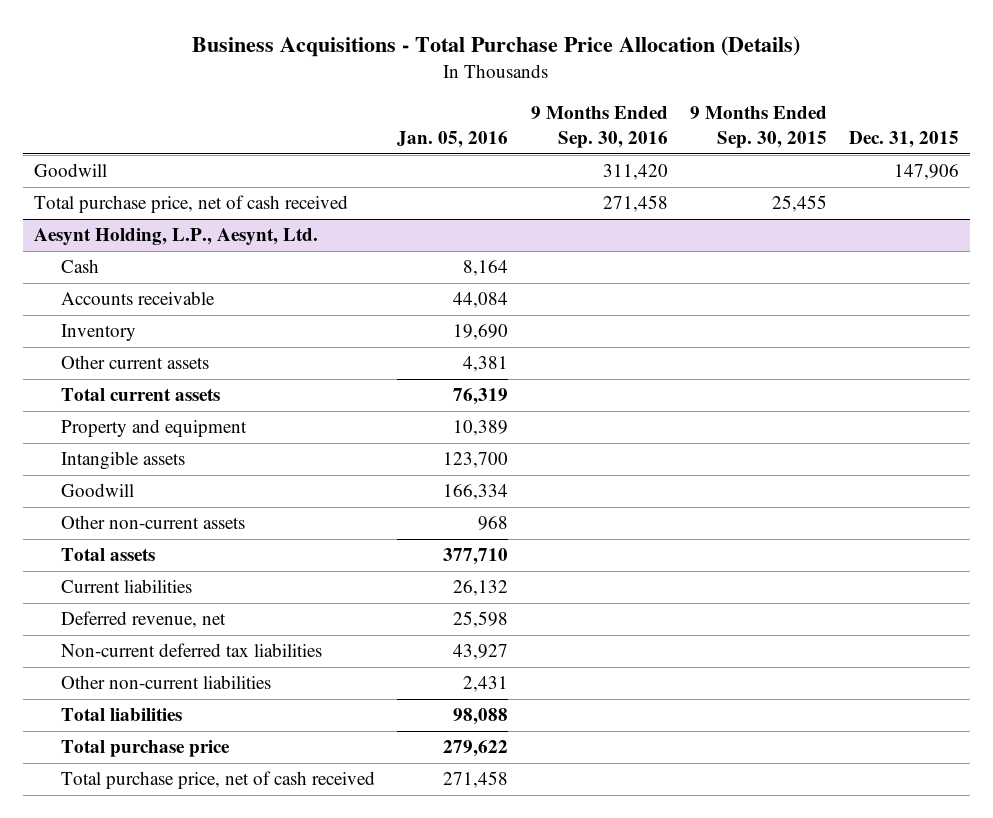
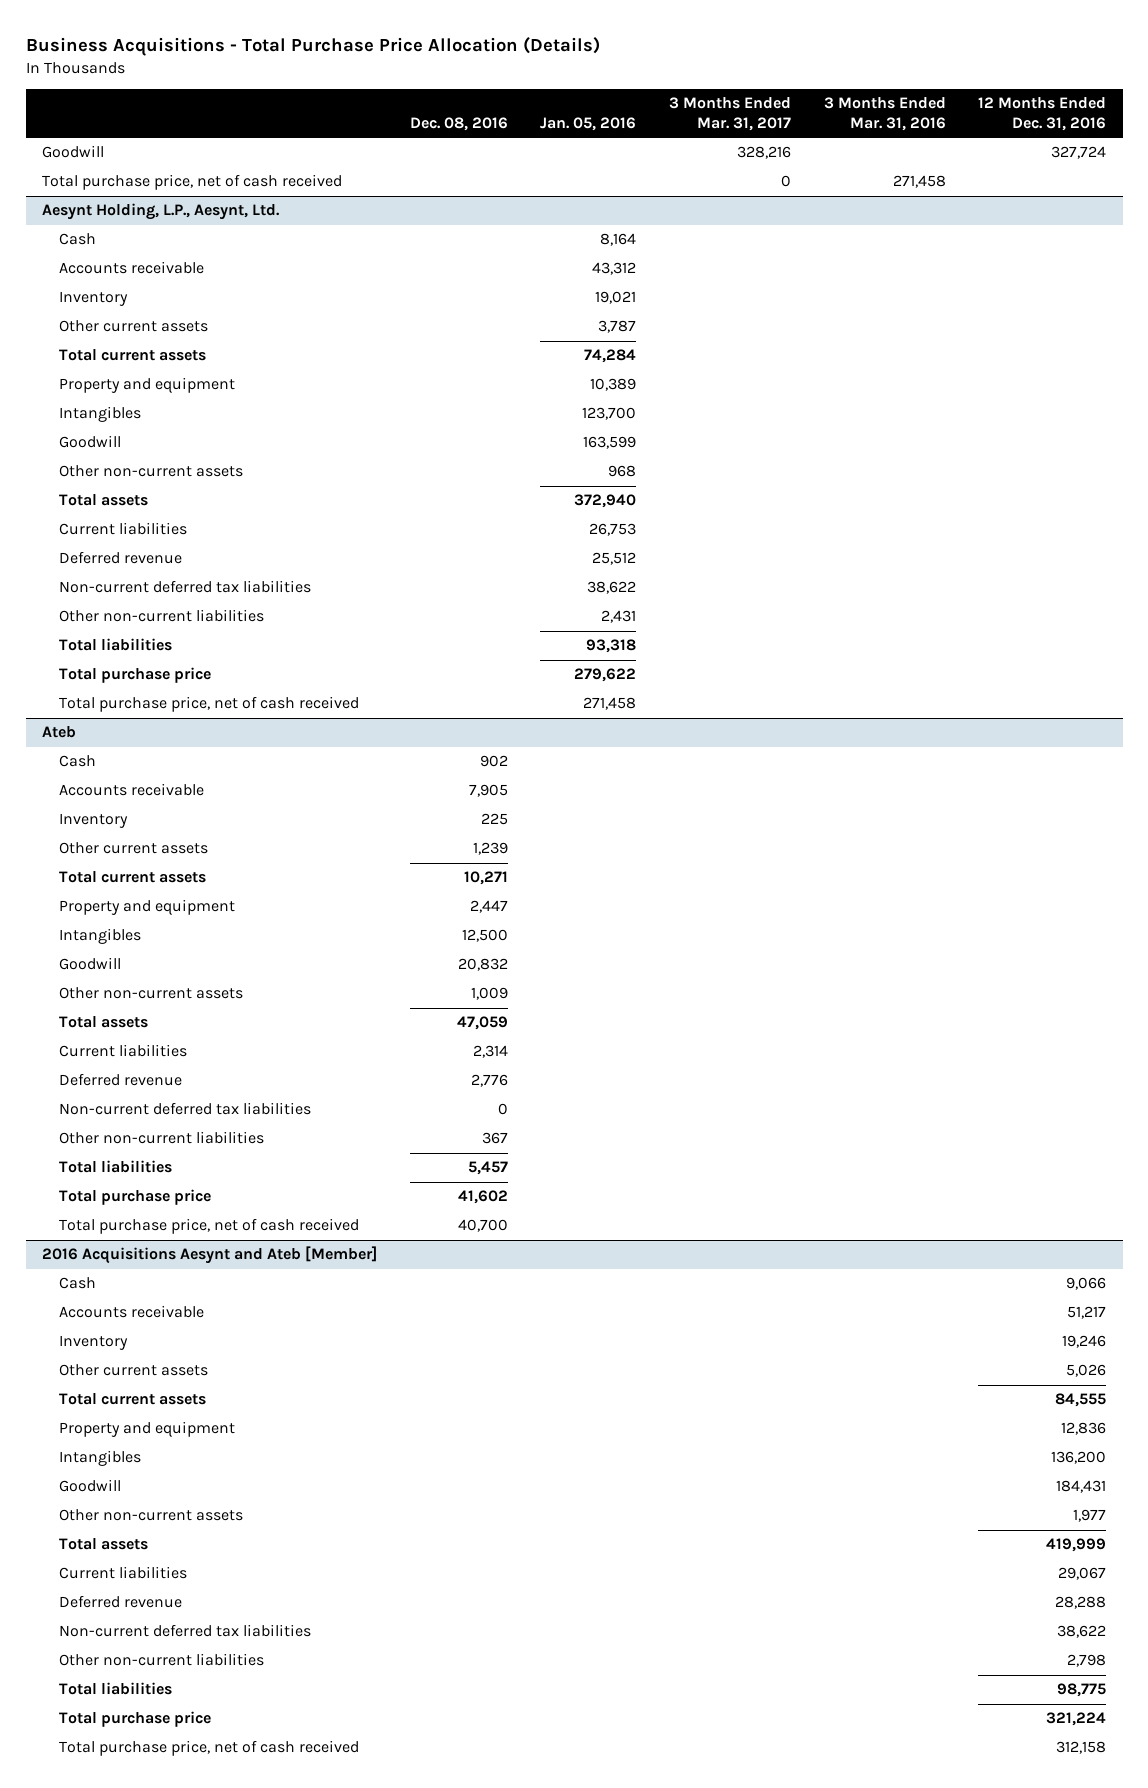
[530,106,668,148] 9 Months Ended Sep. 30, 2016 -> none
[689,106,827,148] 9 Months Ended Sep. 30, 2015 -> none
[848,130,959,148] Dec. 31, 2015 -> none
none -> [409,117,508,132] Dec. 08, 2016
none -> [668,97,791,132] 3 Months Ended Mar. 31, 2017
none -> [823,97,946,132] 3 Months Ended Mar. 31, 2016
none -> [978,97,1107,132] 12 Months Ended Dec. 31, 2016
[453,292,509,309] 44,084 -> [592,262,637,276] 43,312
[453,324,509,341] 19,690 -> [595,291,637,305] 19,021
[463,356,509,373] 4,381 -> [598,320,637,334] 3,787
[453,388,509,406] 76,319 -> [584,349,637,364] 74,284
[61,451,186,471] Intangible assets -> [59,406,142,423] Intangibles
[443,484,509,501] 166,334 -> [583,436,637,450] 163,599
[443,548,509,566] 377,710 -> [574,494,637,509] 372,940
[453,580,509,597] 26,132 -> [589,523,637,537] 26,753
[61,611,227,629] Deferred revenue, net -> [59,551,183,565] Deferred revenue
[453,611,509,629] 25,598 -> [592,552,637,566] 25,512
[453,644,509,661] 43,927 -> [587,581,637,595] 38,622
[453,708,509,726] 98,088 -> [586,639,637,654] 93,318
none -> [41,726,76,739] Ateb
none -> [59,755,97,768] Cash
none -> [59,783,205,797] Accounts receivable
none -> [59,813,129,829] Inventory
none -> [59,842,209,855] Other current assets
none -> [59,871,207,884] Total current assets
none -> [59,899,236,916] Property and equipment
none -> [59,928,142,945] Intangibles
none -> [59,957,122,971] Goodwill
none -> [59,987,244,1000] Other non-current assets
none -> [59,1016,149,1029] Total assets
none -> [59,1044,188,1058] Current liabilities
none -> [59,1073,183,1087] Deferred revenue
none -> [59,1102,312,1116] Non-current deferred tax liabilities
none -> [59,1131,265,1145] Other non-current liabilities
none -> [59,1160,173,1174] Total liabilities
none -> [59,1189,212,1206] Total purchase price
none -> [59,1218,360,1235] Total purchase price, net of cash received
none -> [41,1246,377,1265] 2016 Acquisitions Aesynt and Ateb [Member]
none -> [59,1277,97,1290] Cash
none -> [59,1305,205,1319] Accounts receivable
none -> [59,1335,129,1351] Inventory
none -> [59,1364,209,1377] Other current assets
none -> [59,1393,207,1406] Total current assets
none -> [59,1421,236,1438] Property and equipment
none -> [59,1450,142,1467] Intangibles
none -> [59,1479,122,1493] Goodwill
none -> [59,1509,244,1522] Other non-current assets
none -> [59,1538,149,1551] Total assets
none -> [59,1566,188,1580] Current liabilities
none -> [59,1595,183,1609] Deferred revenue
none -> [59,1624,312,1638] Non-current deferred tax liabilities
none -> [59,1653,265,1667] Other non-current liabilities
none -> [59,1682,173,1696] Total liabilities
none -> [59,1711,212,1728] Total purchase price
none -> [59,1740,360,1757] Total purchase price, net of cash received

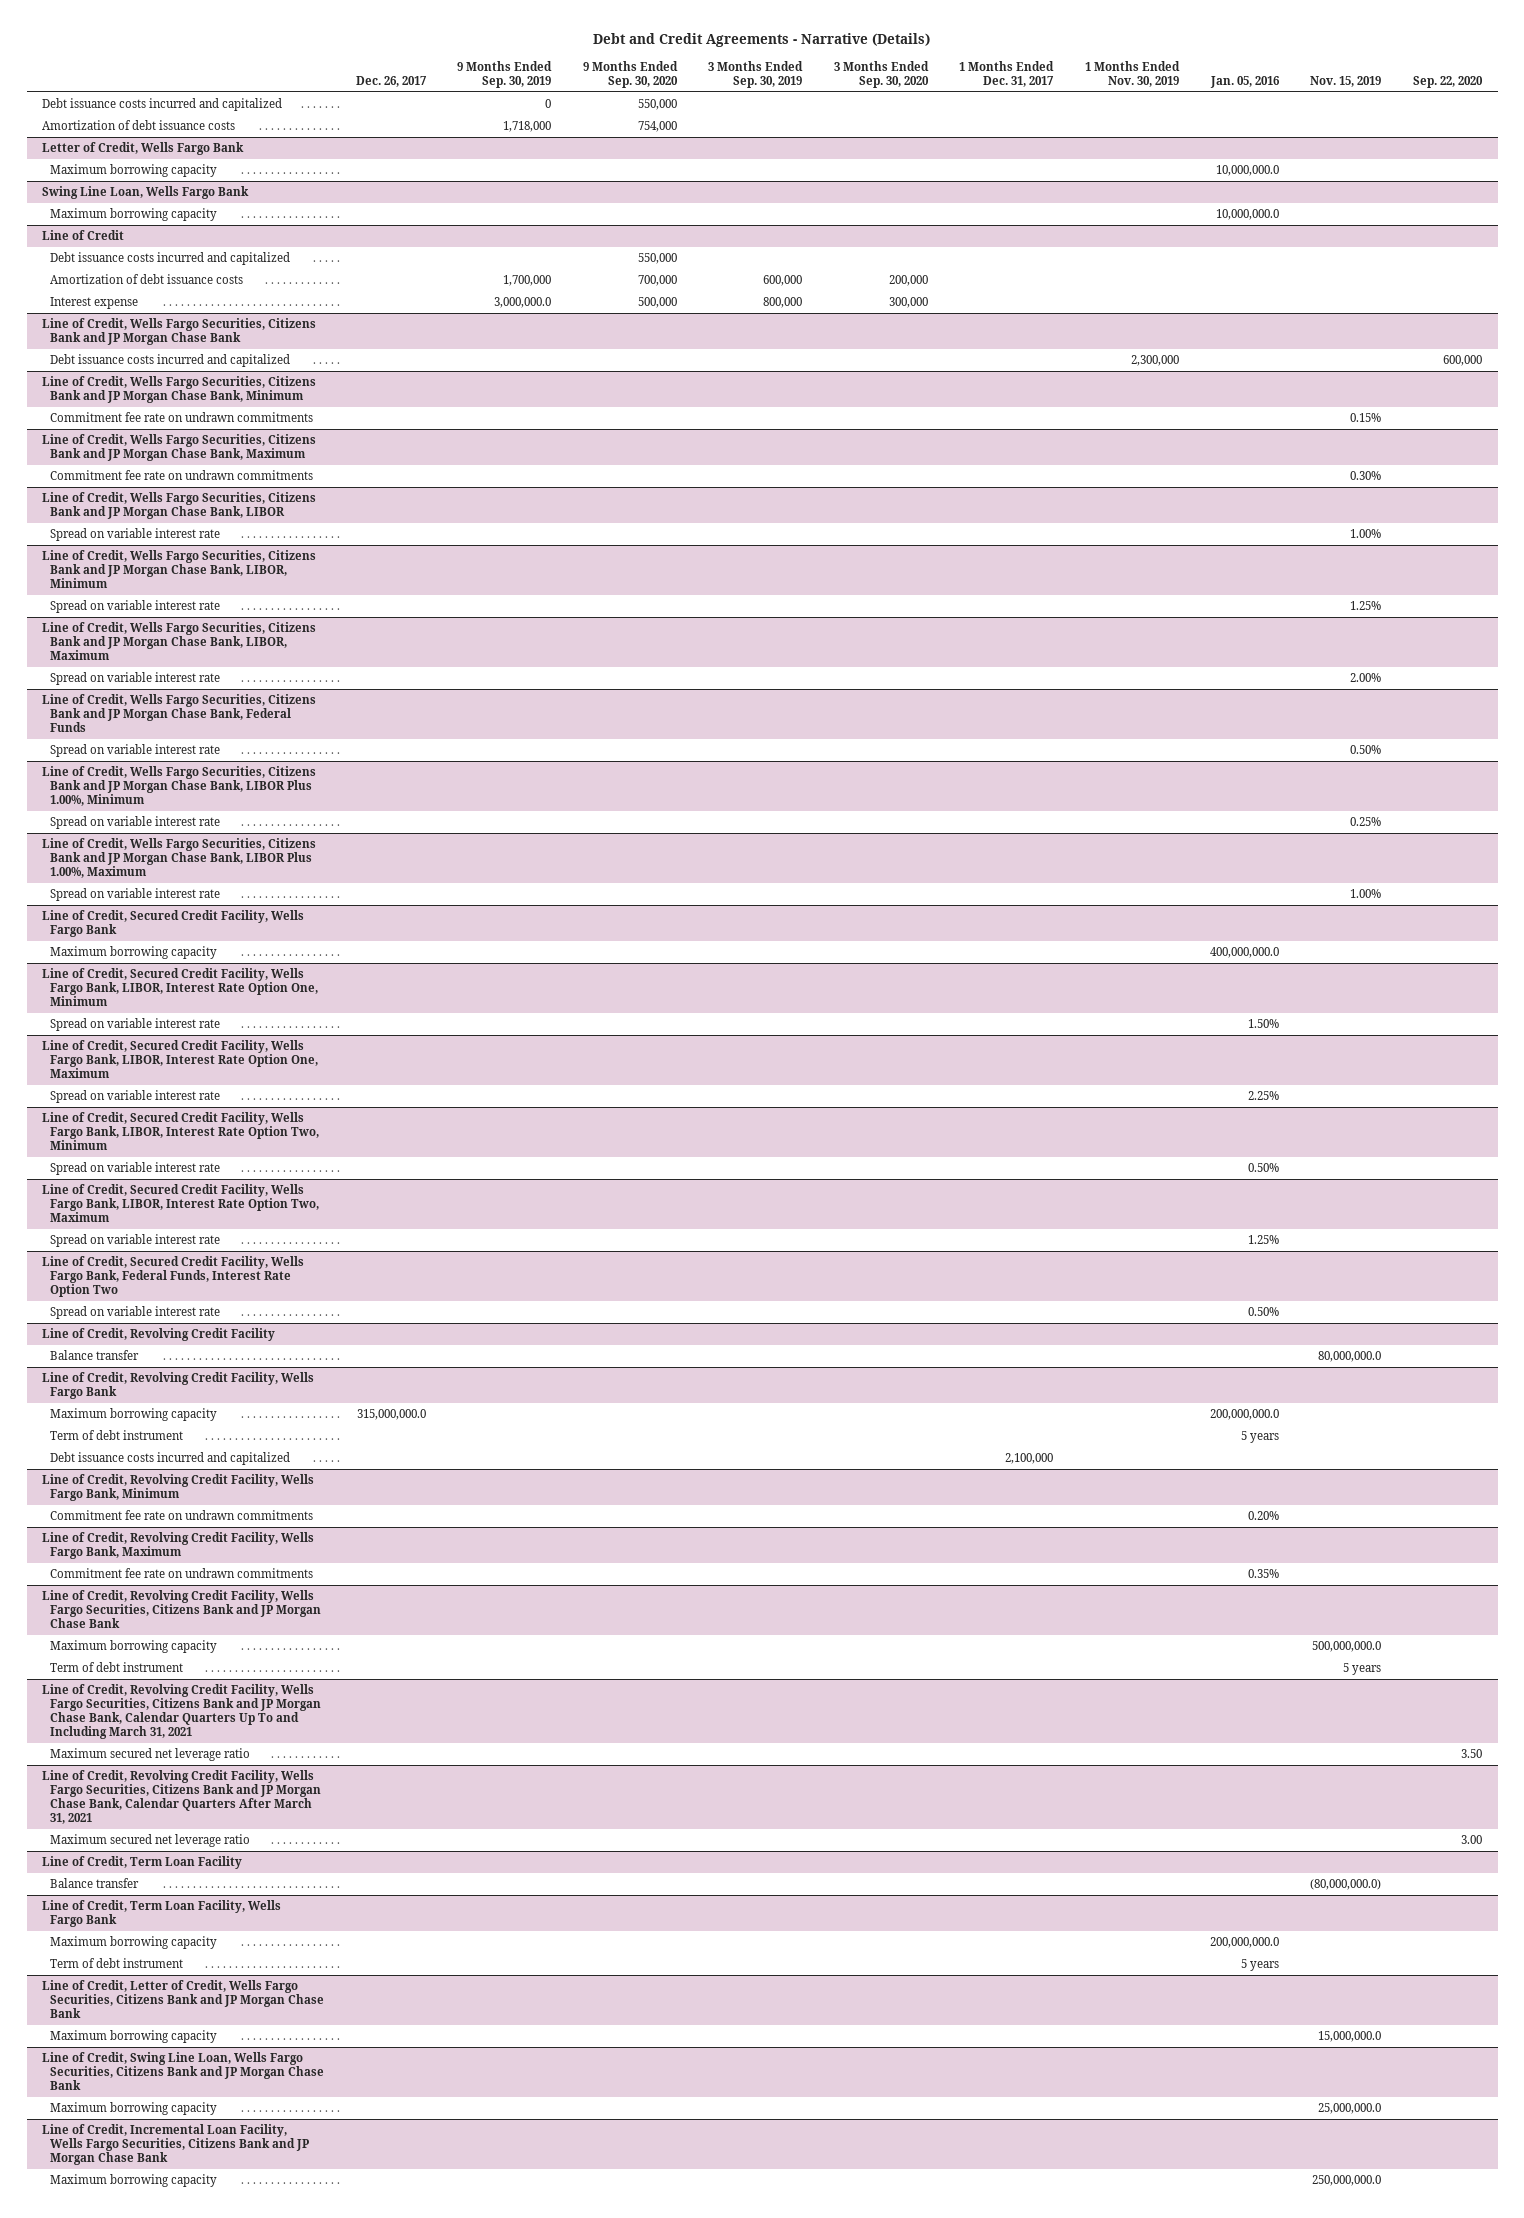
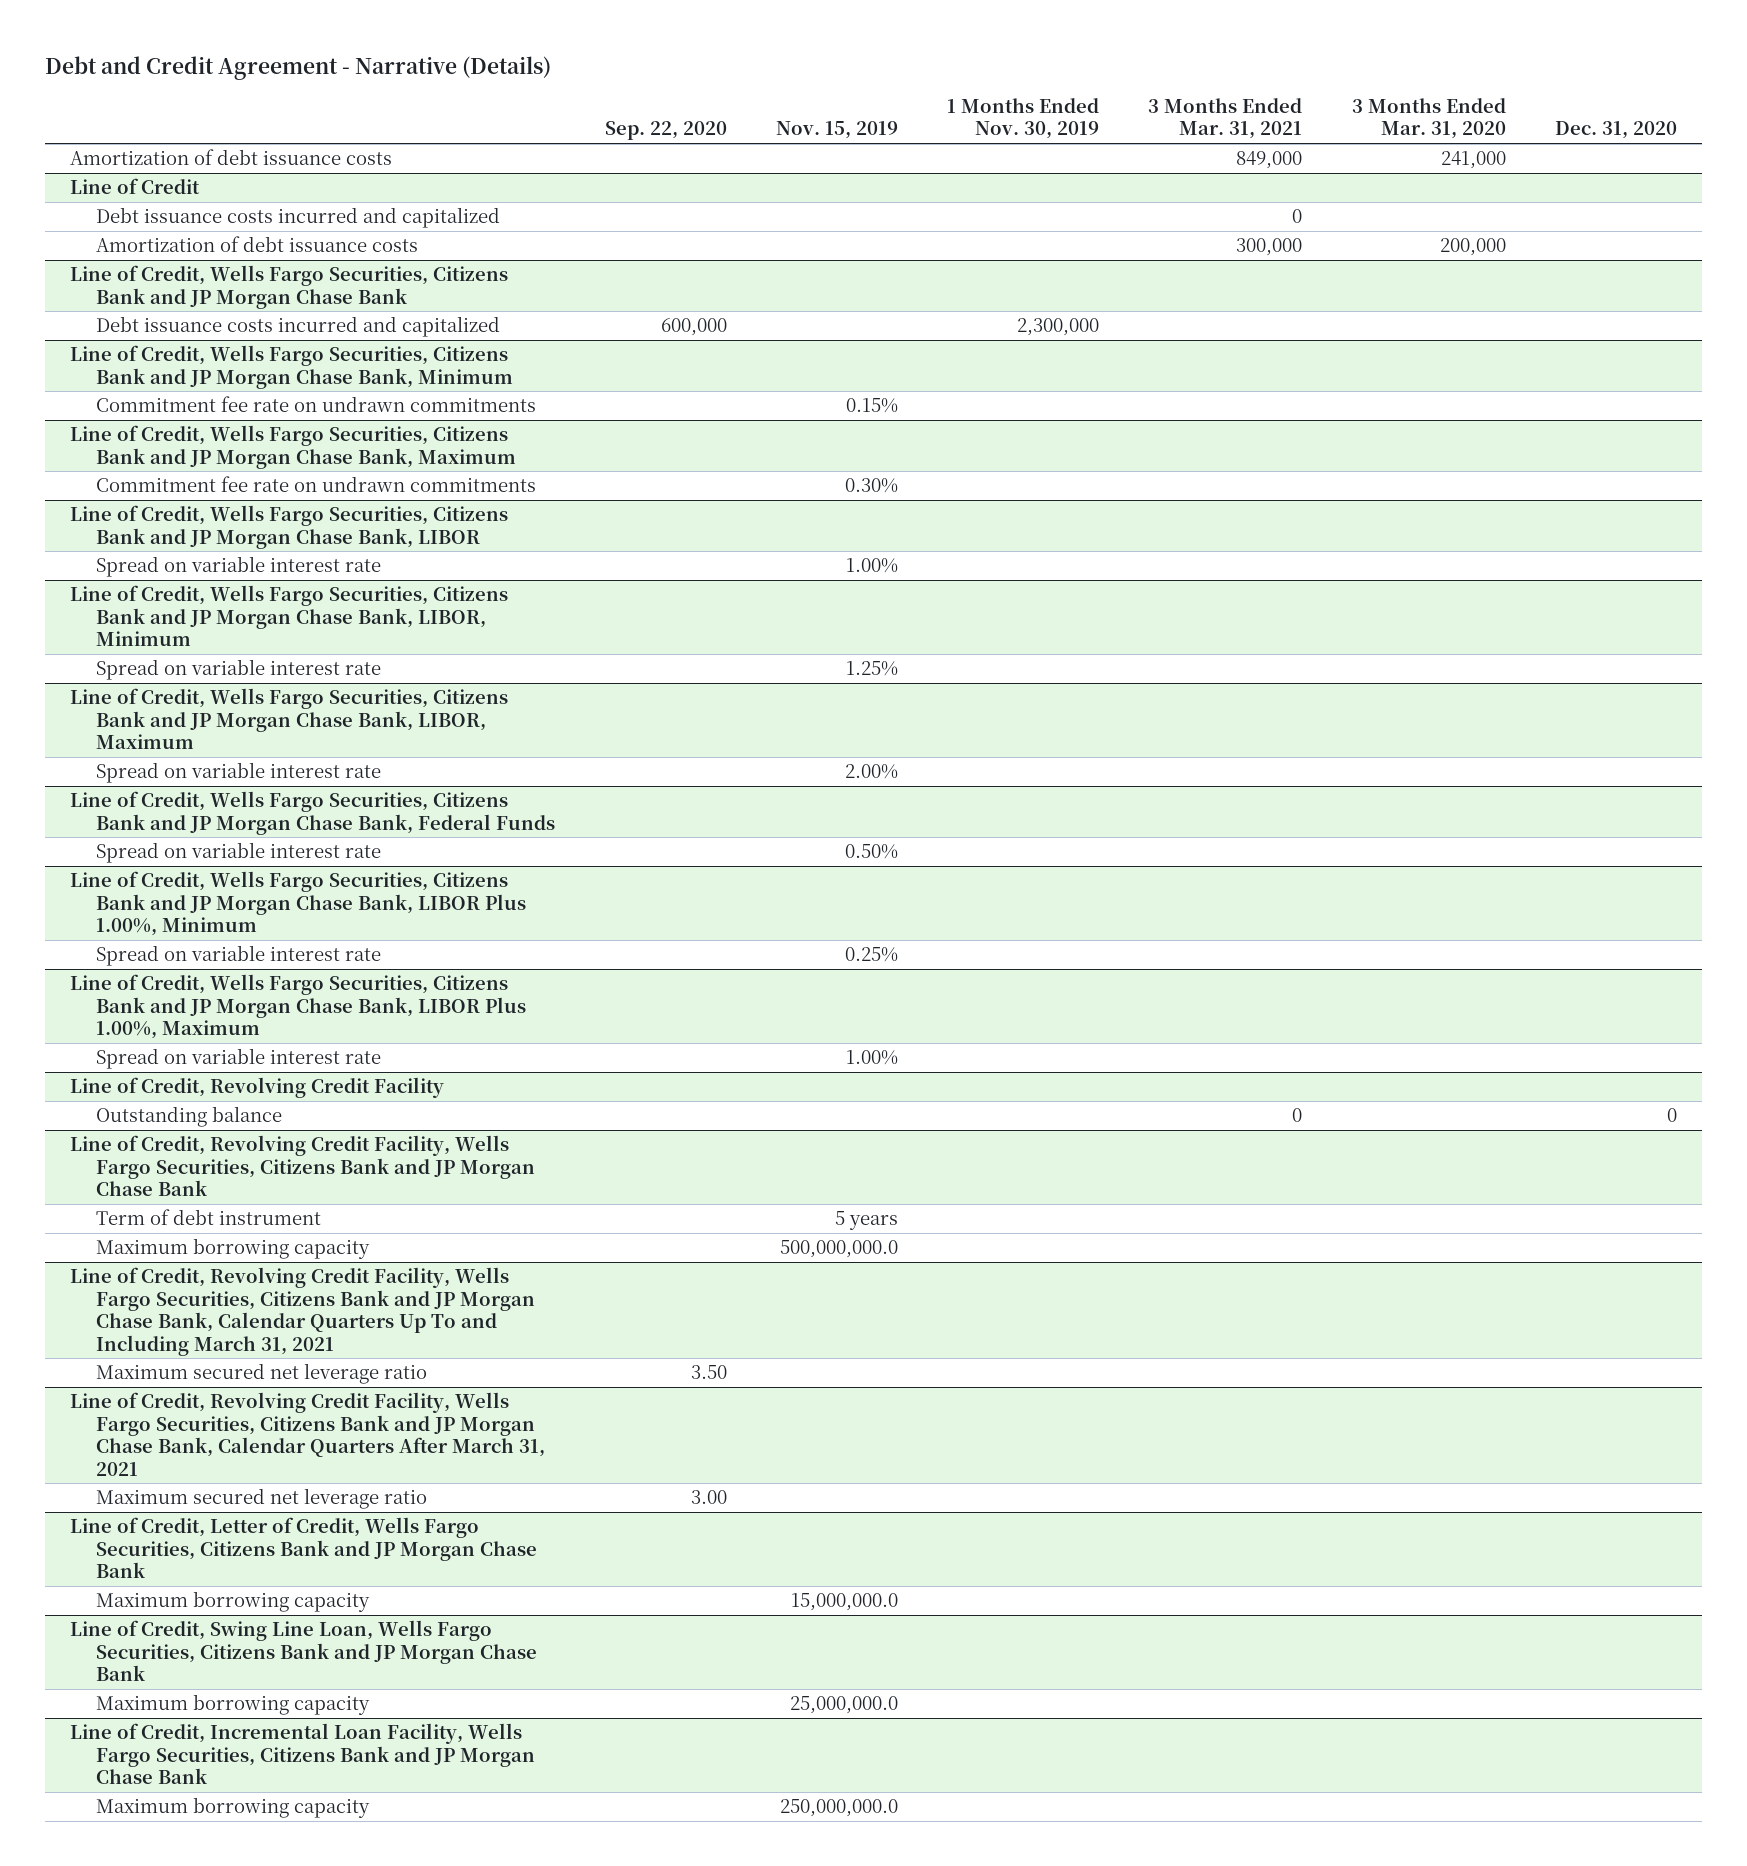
[593,33,931,48] Debt and Credit Agreements - Narrative (Details) -> [45,55,552,80] Debt and Credit Agreement - Narrative (Details)
[355,76,427,88] Dec. 26, 2017 -> none
[457,60,553,89] 9 Months Ended Sep. 30, 2019 -> none
[582,60,678,89] 9 Months Ended Sep. 30, 2020 -> none
[708,60,804,89] 3 Months Ended Sep. 30, 2019 -> none
[833,60,929,89] 3 Months Ended Sep. 30, 2020 -> none
[959,60,1055,88] 1 Months Ended Dec. 31, 2017 -> none
[1209,76,1280,89] Jan. 05, 2016 -> none
none -> [1148,97,1303,140] 3 Months Ended Mar. 31, 2021
none -> [1351,97,1506,140] 3 Months Ended Mar. 31, 2020
none -> [1554,121,1677,140] Dec. 31, 2020
[42,97,283,111] Debt issuance costs incurred and capitalized -> none
[42,141,245,155] Letter of Credit, Wells Fargo Bank -> none
[50,163,218,177] Maximum borrowing capacity -> none
[42,185,250,199] Swing Line Loan, Wells Fargo Bank -> none
[50,207,218,221] Maximum borrowing capacity -> none
[50,296,139,309] Interest expense -> none
[42,909,305,938] Line of Credit, Secured Credit Facility, Wells Fargo Bank -> none
[50,945,218,959] Maximum borrowing capacity -> none
[42,967,319,1007] Line of Credit, Secured Credit Facility, Wells Fargo Bank, LIBOR, Interest Rate Option One, Minimum -> none
[50,1017,221,1031] Spread on variable interest rate -> none
[42,1039,319,1079] Line of Credit, Secured Credit Facility, Wells Fargo Bank, LIBOR, Interest Rate Option One, Maximum -> none
[50,1089,221,1103] Spread on variable interest rate -> none
[42,1111,320,1151] Line of Credit, Secured Credit Facility, Wells Fargo Bank, LIBOR, Interest Rate Option Two, Minimum -> none
[50,1161,221,1175] Spread on variable interest rate -> none
[42,1183,320,1223] Line of Credit, Secured Credit Facility, Wells Fargo Bank, LIBOR, Interest Rate Option Two, Maximum -> none
[50,1233,221,1247] Spread on variable interest rate -> none
[42,1255,305,1298] Line of Credit, Secured Credit Facility, Wells Fargo Bank, Federal Funds, Interest Rate Option Two -> none
[50,1305,221,1319] Spread on variable interest rate -> none
[50,1349,140,1360] Balance transfer -> none
[42,1371,315,1400] Line of Credit, Revolving Credit Facility, Wells Fargo Bank -> none
[50,1407,218,1421] Maximum borrowing capacity -> none
[50,1429,184,1440] Term of debt instrument -> none
[50,1451,291,1465] Debt issuance costs incurred and capitalized -> none
[42,1473,315,1502] Line of Credit, Revolving Credit Facility, Wells Fargo Bank, Minimum -> none
[50,1509,314,1520] Commitment fee rate on undrawn commitments -> none
[42,1531,315,1560] Line of Credit, Revolving Credit Facility, Wells Fargo Bank, Maximum -> none
[50,1567,314,1578] Commitment fee rate on undrawn commitments -> none
none -> [96,1106,283,1128] Outstanding balance
[50,1639,218,1653] Maximum borrowing capacity -> [96,1238,371,1260] Maximum borrowing capacity
[42,1855,243,1869] Line of Credit, Term Loan Facility -> none
[50,1877,140,1888] Balance transfer -> none
[42,1899,282,1928] Line of Credit, Term Loan Facility, Wells Fargo Bank -> none
[50,1935,218,1949] Maximum borrowing capacity -> none
[50,1957,184,1968] Term of debt instrument -> none

